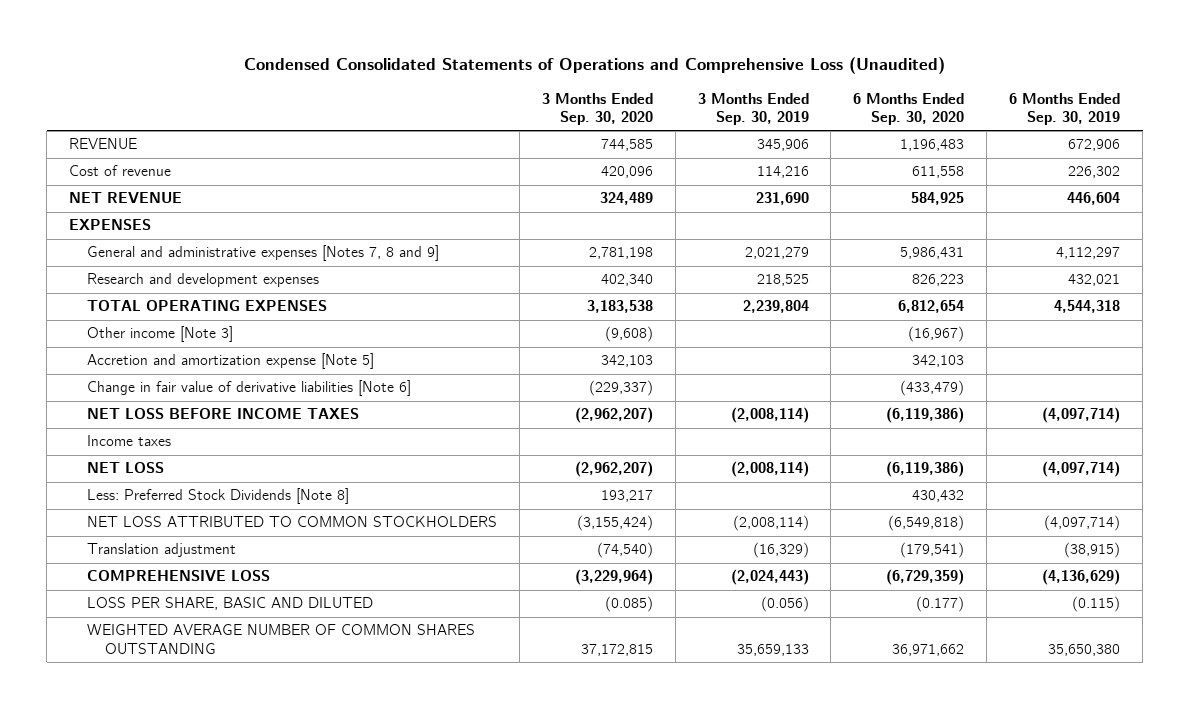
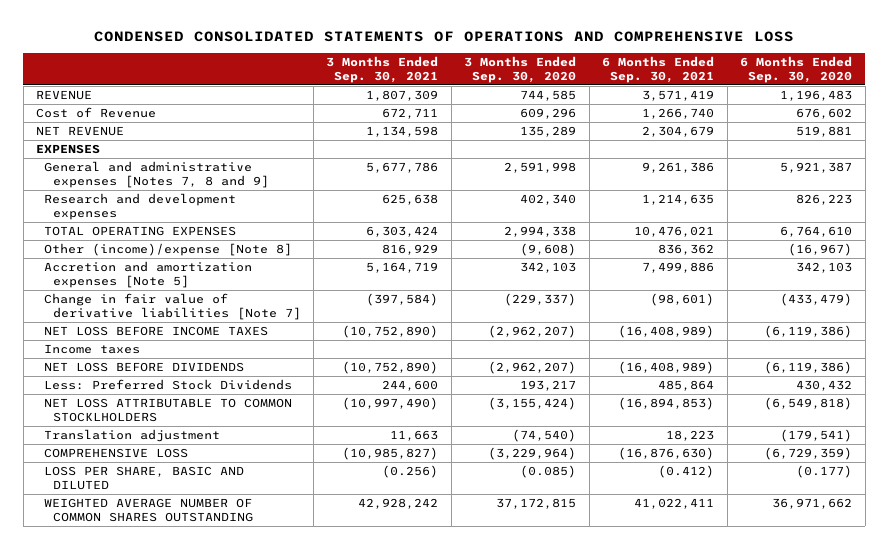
[243,57,945,75] Condensed Consolidated Statements of Operations and Comprehensive Loss (Unaudited) -> [94,31,795,43] CONDENSED CONSOLIDATED STATEMENTS OF OPERATIONS AND COMPREHENSIVE LOSS
[697,92,809,126] 3 Months Ended Sep. 30, 2019 -> none
[1009,92,1121,126] 6 Months Ended Sep. 30, 2019 -> none
none -> [326,55,439,83] 3 Months Ended Sep. 30, 2021
none -> [602,55,715,83] 6 Months Ended Sep. 30, 2021
[69,165,172,177] Cost of revenue -> [36,106,157,118] Cost of Revenue
[600,166,653,179] 420,096 -> [520,107,577,119] 609,296
[912,166,965,179] 611,558 -> [796,107,853,119] 676,602
[599,192,653,206] 324,489 -> [520,125,577,137] 135,289
[911,192,965,206] 584,925 -> [796,125,853,137] 519,881
[588,247,653,260] 2,781,198 -> [504,161,577,173] 2,591,998
[900,247,965,260] 5,986,431 -> [780,161,853,173] 5,921,387
[586,300,653,314] 3,183,538 -> [504,225,577,237] 2,994,338
[898,300,965,314] 6,812,654 -> [780,225,853,237] 6,764,610
[86,326,233,343] Other income [Note 3] -> [44,242,293,256] Other (income)/expense [Note 8]
[86,353,374,370] Accretion and amortization expense [Note 5] -> [44,260,253,289] Accretion and amortization expenses [Note 5]
[86,380,411,397] Change in fair value of derivative liabilities [Note 6] -> [44,292,301,321] Change in fair value of derivative liabilities [Note 7]
[86,462,164,474] NET LOSS -> [44,361,245,372] NET LOSS BEFORE DIVIDENDS
[86,488,349,505] Less: Preferred Stock Dividends [Note 8] -> [44,378,293,390] Less: Preferred Stock Dividends
[86,516,497,528] NET LOSS ATTRIBUTED TO COMMON STOCKHOLDERS -> [44,397,293,423] NET LOSS ATTRIBUTABLE TO COMMON STOCKLHOLDERS

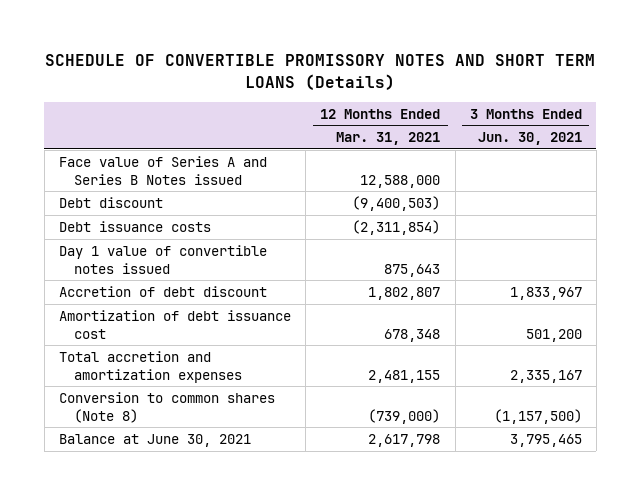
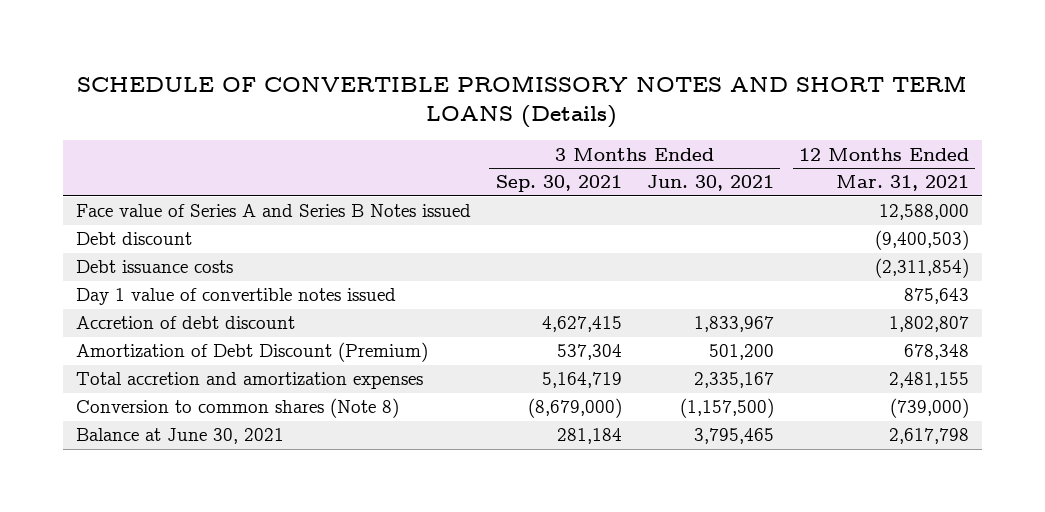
none -> [495,175,622,193] Sep. 30, 2021
[59,309,292,339] Amortization of debt issuance cost -> [75,342,428,363] Amortization of Debt Discount (Premium)

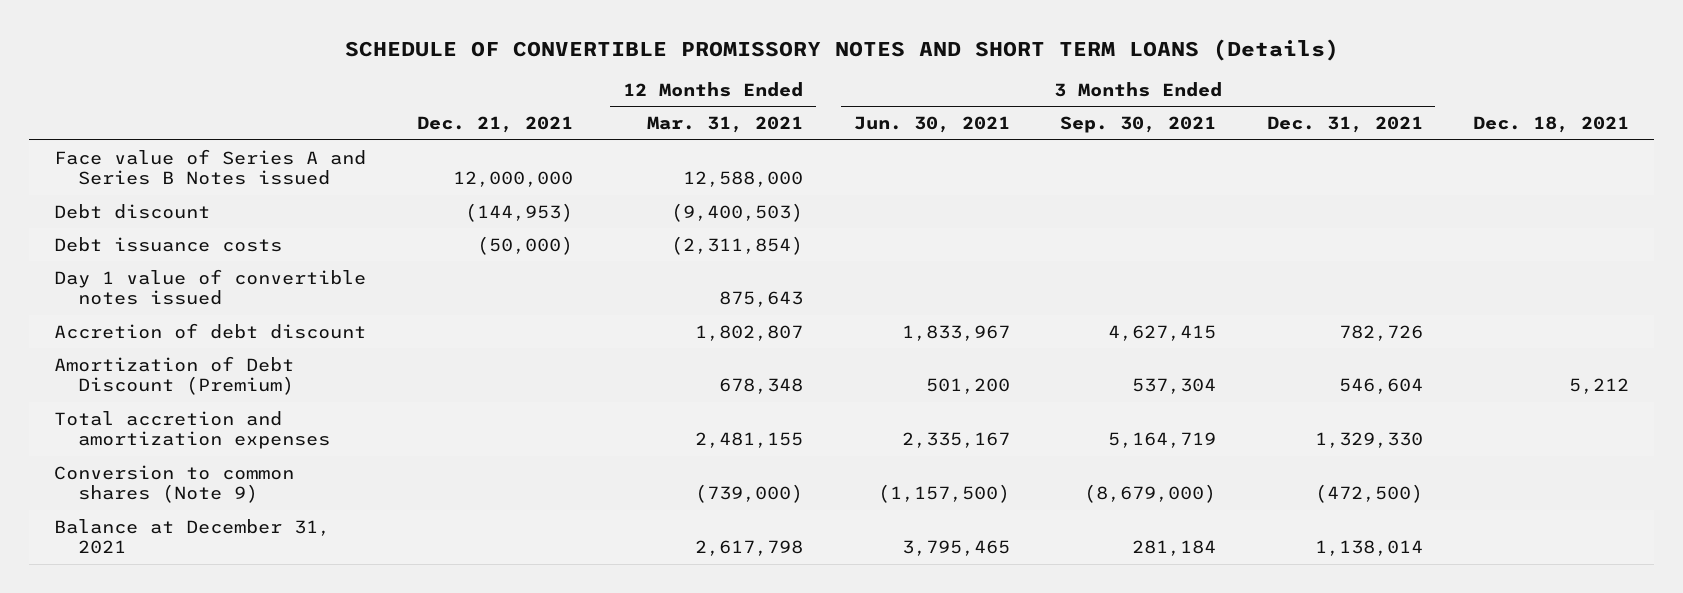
none -> [416,116,573,134] Dec. 21, 2021
none -> [1266,116,1423,134] Dec. 31, 2021
none -> [1473,116,1630,134] Dec. 18, 2021
[75,398,399,419] Conversion to common shares (Note 8) -> [54,464,295,504] Conversion to common shares (Note 9)
[75,428,284,445] Balance at June 30, 2021 -> [54,518,331,555] Balance at December 31, 2021

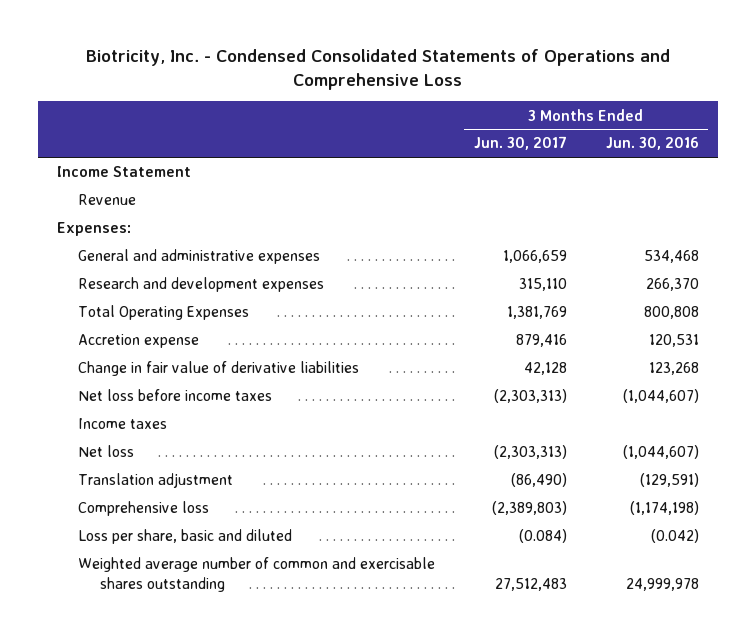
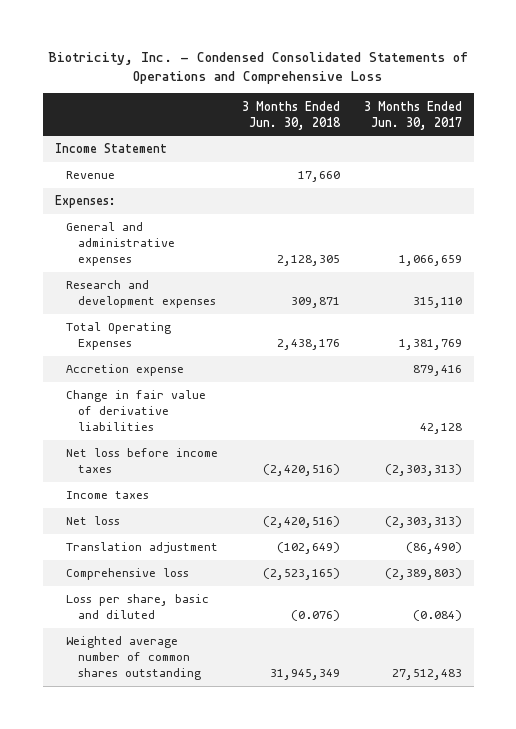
[605,137,699,151] Jun. 30, 2016 -> none
none -> [242,100,342,130] 3 Months Ended Jun. 30, 2018
[78,557,436,592] Weighted average number of common and exercisable shares outstanding -> [66,636,202,681] Weighted average number of common shares outstanding

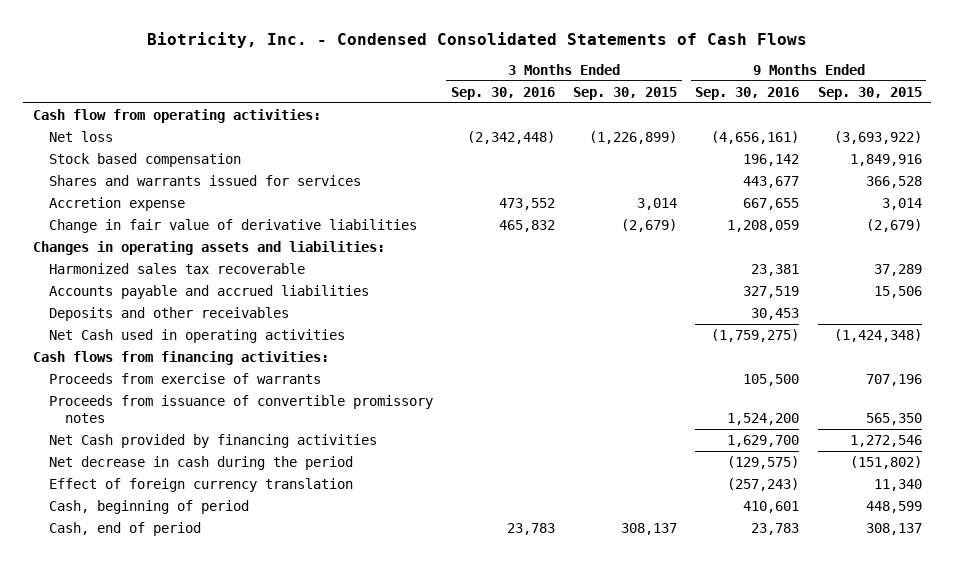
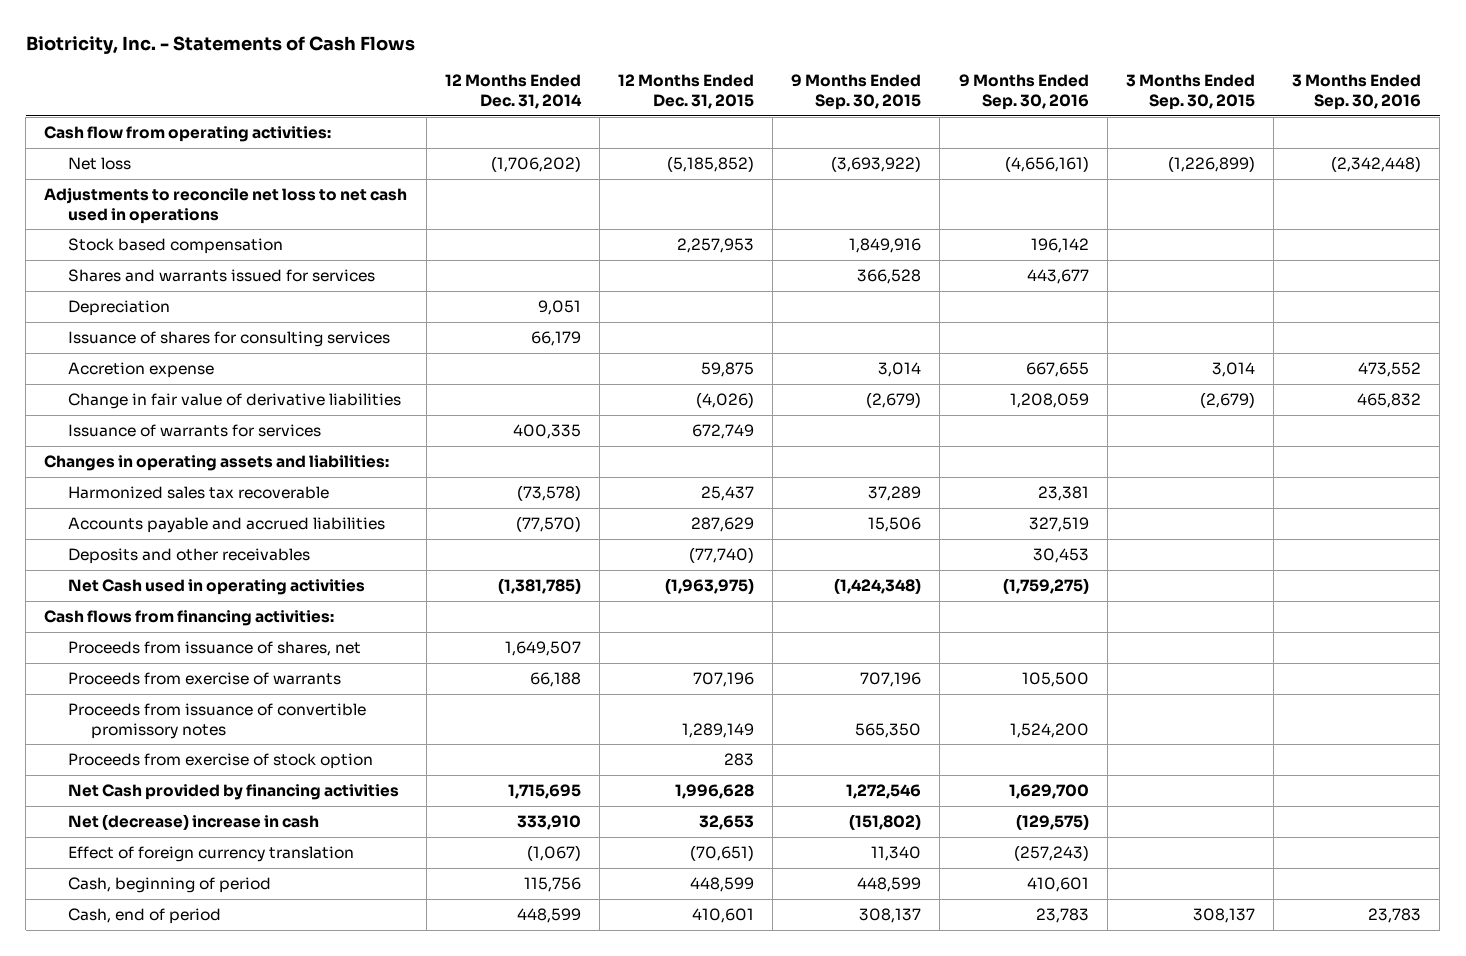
[147,31,808,48] Biotricity, Inc. - Condensed Consolidated Statements of Cash Flows -> [25,35,415,54] Biotricity, Inc. - Statements of Cash Flows
none -> [444,74,582,109] 12 Months Ended Dec. 31, 2014
none -> [618,74,755,109] 12 Months Ended Dec. 31, 2015
none -> [44,188,408,224] Adjustments to reconcile net loss to net cash used in operations
none -> [67,300,170,317] Depreciation
none -> [67,331,390,348] Issuance of shares for consulting services
none -> [67,424,321,438] Issuance of warrants for services
none -> [67,641,361,657] Proceeds from issuance of shares, net
none -> [67,753,373,770] Proceeds from exercise of stock option
[48,456,353,471] Net decrease in cash during the period -> [67,814,319,831] Net (decrease) increase in cash

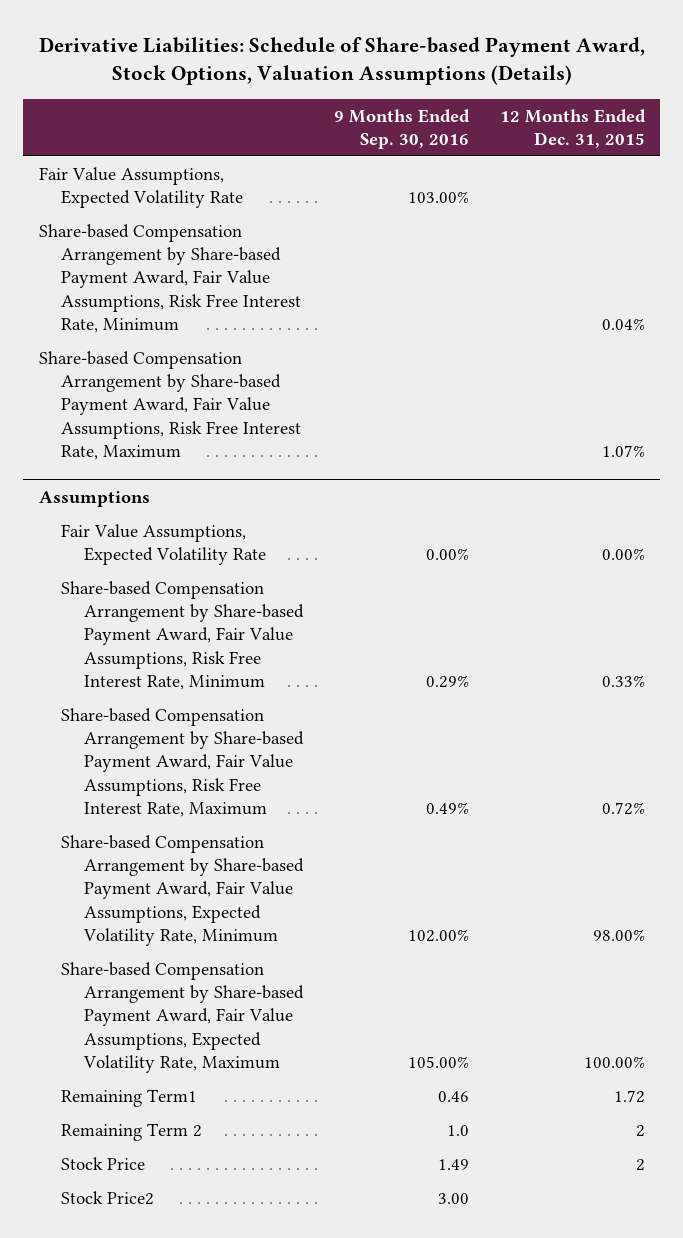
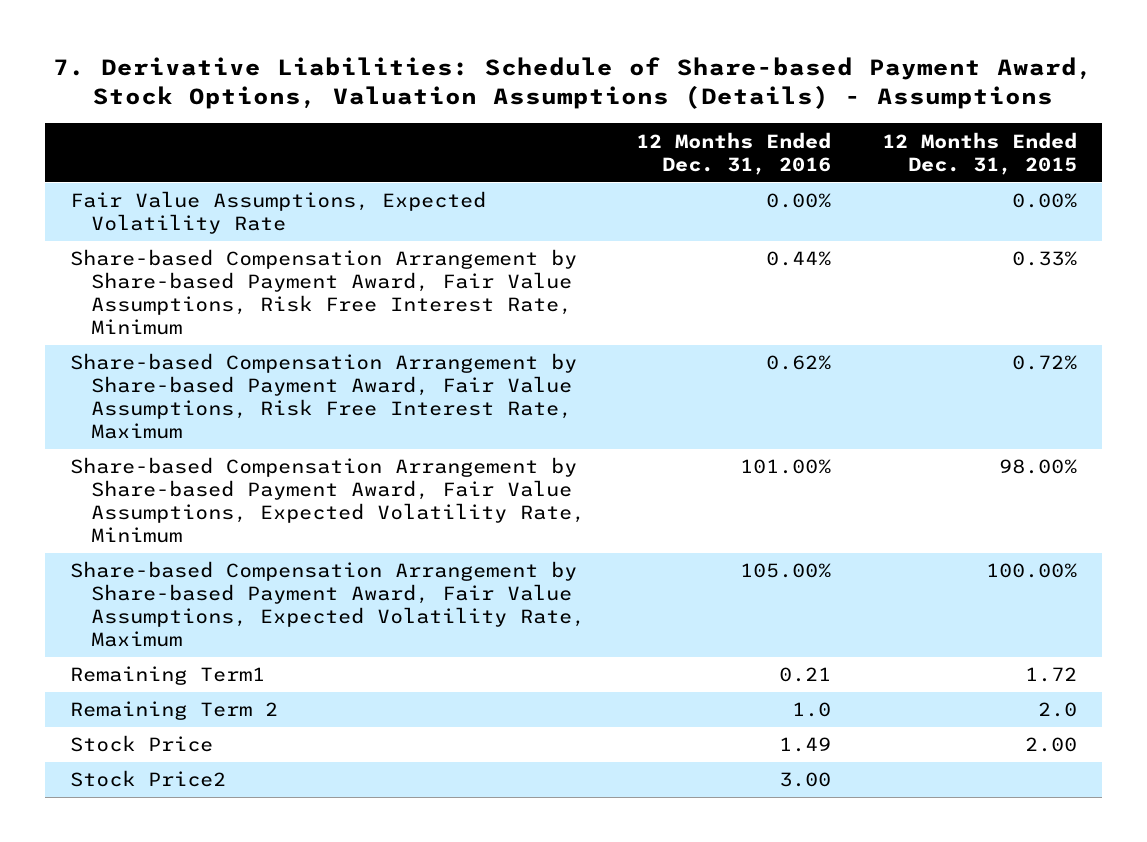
[38,36,645,86] Derivative Liabilities: Schedule of Share-based Payment Award, Stock Options, Valuation Assumptions (Details) -> [53,56,1094,110] 7. Derivative Liabilities: Schedule of Share-based Payment Award, Stock Options, Valuation Assumptions (Details) - Assumptions
[333,108,470,149] 9 Months Ended Sep. 30, 2016 -> none
none -> [636,131,832,175] 12 Months Ended Dec. 31, 2016
[38,167,244,209] Fair Value Assumptions, Expected Volatility Rate -> none
[38,224,302,333] Share-based Compensation Arrangement by Share-based Payment Award, Fair Value Assumptions, Risk Free Interest Rate, Minimum -> none
[38,351,302,460] Share-based Compensation Arrangement by Share-based Payment Award, Fair Value Assumptions, Risk Free Interest Rate, Maximum -> none
[38,490,150,507] Assumptions -> none
[635,1125,645,1138] 2 -> [1037,702,1077,718] 2.0
[635,1159,645,1172] 2 -> [1024,737,1077,753] 2.00

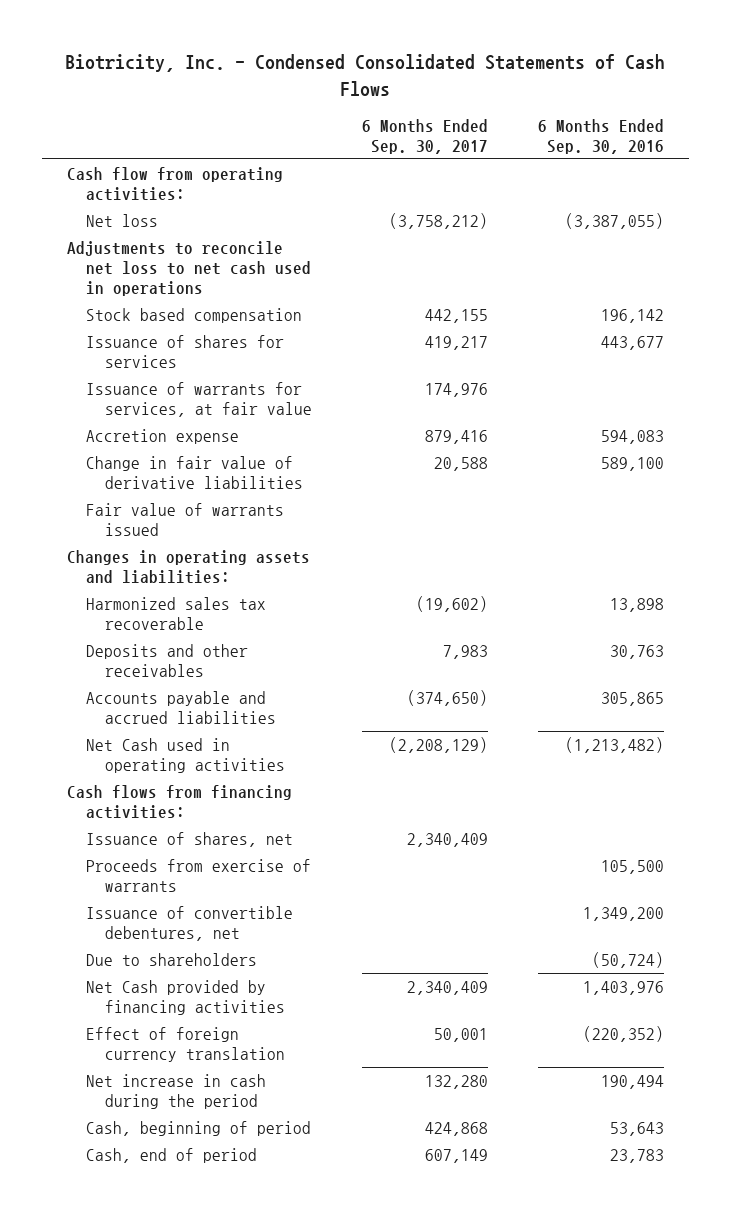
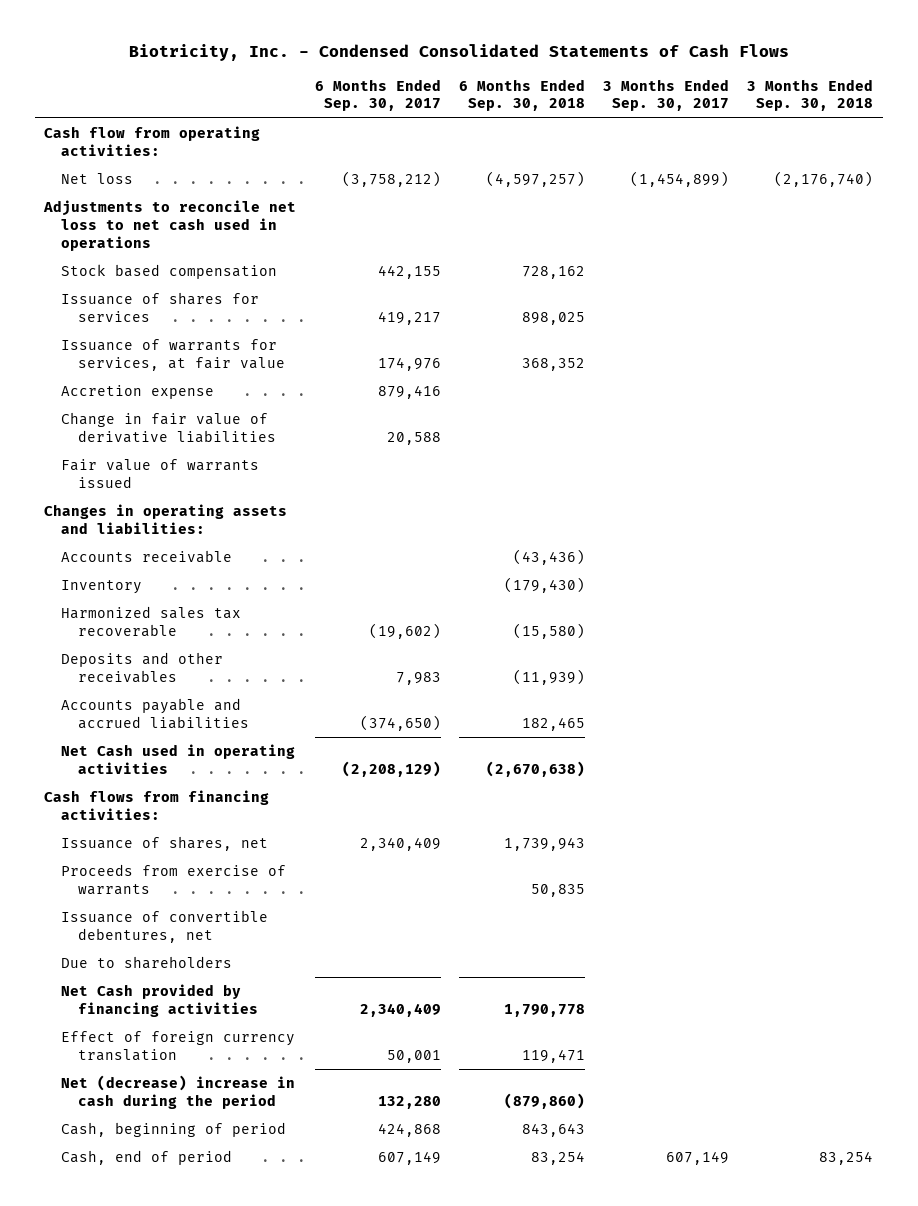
[537,118,664,154] 6 Months Ended Sep. 30, 2016 -> none
none -> [458,78,585,112] 6 Months Ended Sep. 30, 2018
none -> [603,78,730,112] 3 Months Ended Sep. 30, 2017
none -> [747,78,874,112] 3 Months Ended Sep. 30, 2018
none -> [61,550,233,564] Accounts receivable
none -> [61,580,143,595] Inventory
[85,1073,266,1109] Net increase in cash during the period -> [61,1075,296,1109] Net (decrease) increase in cash during the period

